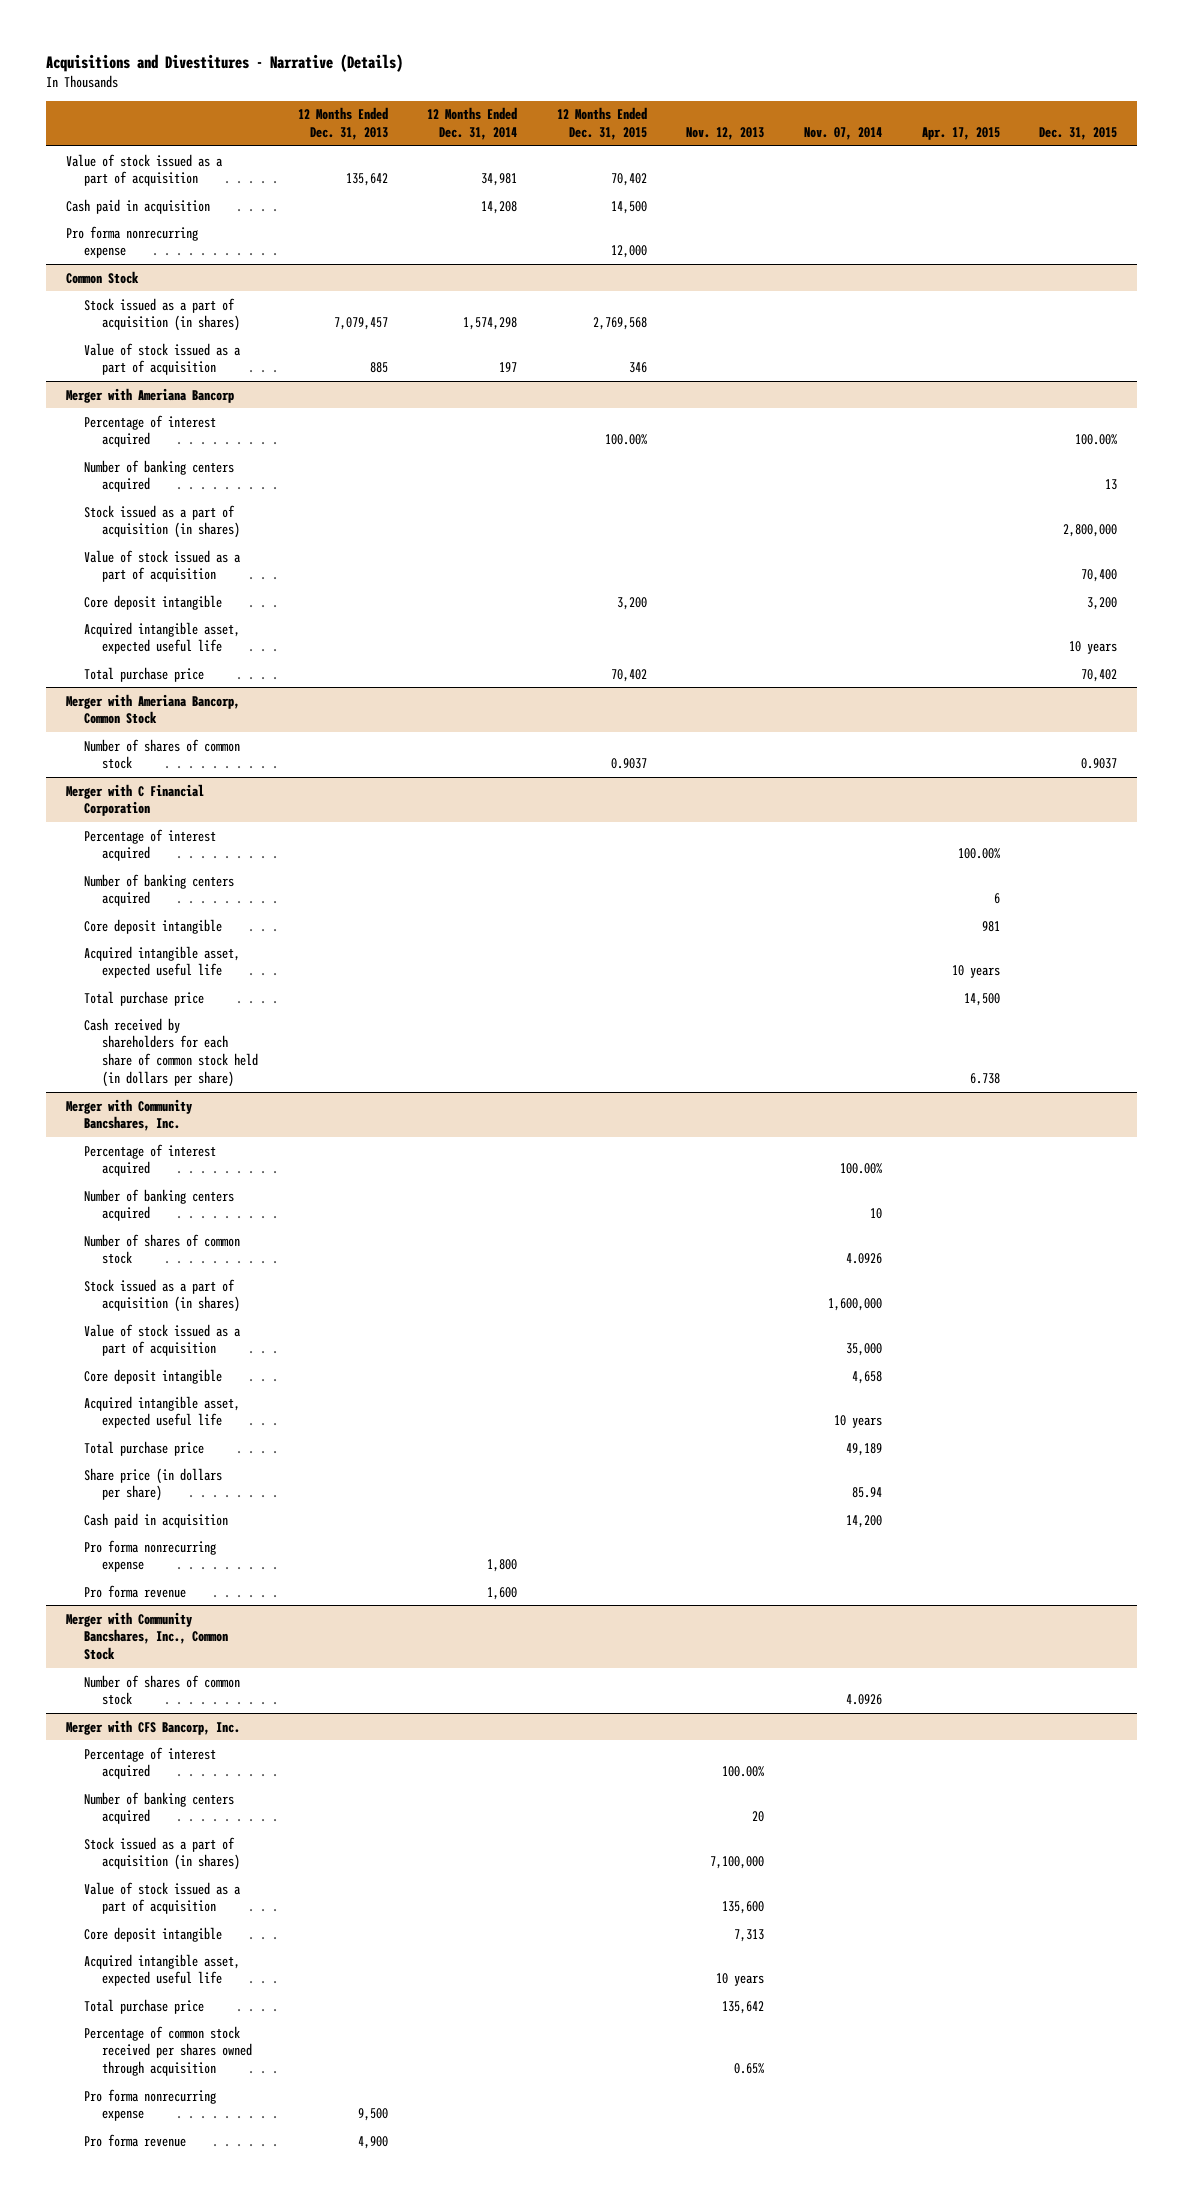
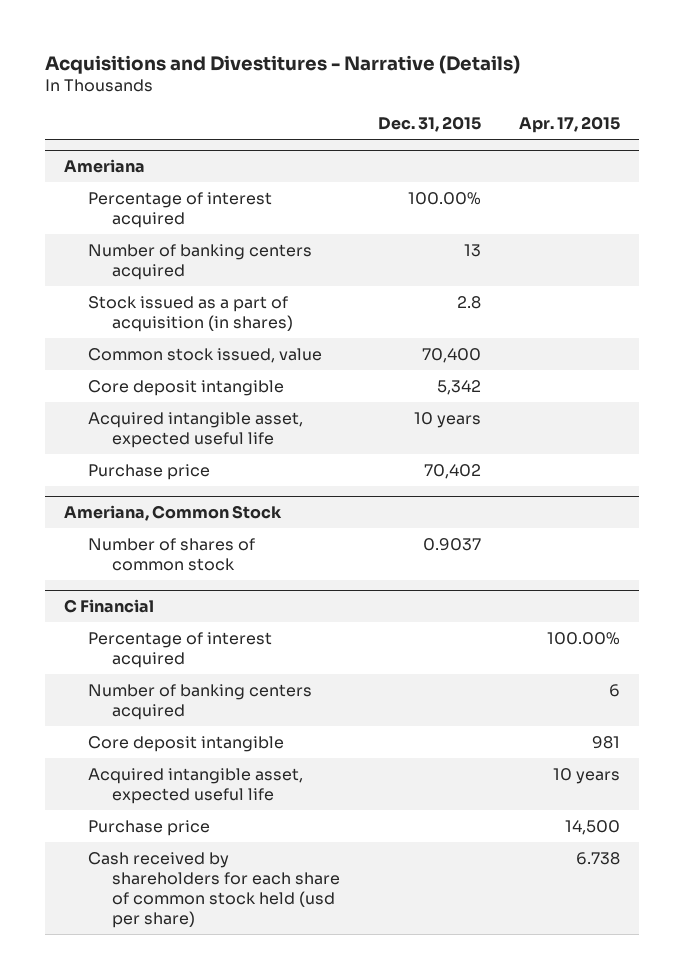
[297,107,388,141] 12 Months Ended Dec. 31, 2013 -> none
[427,107,518,141] 12 Months Ended Dec. 31, 2014 -> none
[556,107,647,141] 12 Months Ended Dec. 31, 2015 -> none
[686,127,765,141] Nov. 12, 2013 -> none
[804,127,883,141] Nov. 07, 2014 -> none
[65,153,223,187] Value of stock issued as a part of acquisition -> none
[65,198,210,214] Cash paid in acquisition -> none
[65,225,198,259] Pro forma nonrecurring expense -> none
[65,270,139,284] Common Stock -> none
[83,297,241,332] Stock issued as a part of acquisition (in shares) -> none
[83,342,241,376] Value of stock issued as a part of acquisition -> none
[65,387,234,403] Merger with Ameriana Bancorp -> [63,158,145,173] Ameriana
[1063,524,1118,538] 2,800,000 -> [456,295,481,309] 2.8
[83,549,241,583] Value of stock issued as a part of acquisition -> [87,347,322,363] Common stock issued, value
[1087,596,1118,610] 3,200 -> [436,379,481,395] 5,342
[83,666,204,682] Total purchase price -> [87,463,210,480] Purchase price
[65,693,240,725] Merger with Ameriana Bancorp, Common Stock -> [63,504,282,521] Ameriana, Common Stock
[65,783,204,817] Merger with C Financial Corporation -> [63,598,154,613] C Financial
[65,1098,192,1132] Merger with Community Bancshares, Inc. -> none
[83,1143,216,1177] Percentage of interest acquired -> none
[83,1188,234,1222] Number of banking centers acquired -> none
[83,1233,240,1265] Number of shares of common stock -> none
[83,1278,241,1313] Stock issued as a part of acquisition (in shares) -> none
[83,1323,241,1357] Value of stock issued as a part of acquisition -> none
[83,1368,222,1384] Core deposit intangible -> none
[83,1395,240,1429] Acquired intangible asset, expected useful life -> none
[83,1440,204,1456] Total purchase price -> none
[83,1467,222,1502] Share price (in dollars per share) -> none
[83,1512,228,1528] Cash paid in acquisition -> none
[83,1539,216,1573] Pro forma nonrecurring expense -> none
[83,1584,186,1598] Pro forma revenue -> none
[65,1611,228,1661] Merger with Community Bancshares, Inc., Common Stock -> none
[83,1674,240,1706] Number of shares of common stock -> none
[65,1719,240,1735] Merger with CFS Bancorp, Inc. -> none
[83,1746,216,1780] Percentage of interest acquired -> none
[83,1791,234,1825] Number of banking centers acquired -> none
[83,1836,241,1871] Stock issued as a part of acquisition (in shares) -> none
[83,1881,241,1915] Value of stock issued as a part of acquisition -> none
[83,1926,222,1942] Core deposit intangible -> none
[83,1953,240,1987] Acquired intangible asset, expected useful life -> none
[83,1998,204,2014] Total purchase price -> none
[83,2025,253,2077] Percentage of common stock received per shares owned through acquisition -> none
[83,2088,216,2122] Pro forma nonrecurring expense -> none
[83,2133,186,2147] Pro forma revenue -> none
[83,990,204,1006] Total purchase price -> [87,819,210,836] Purchase price
[83,1017,259,1088] Cash received by shareholders for each share of common stock held (in dollars per share) -> [87,851,341,929] Cash received by shareholders for each share of common stock held (usd per share)

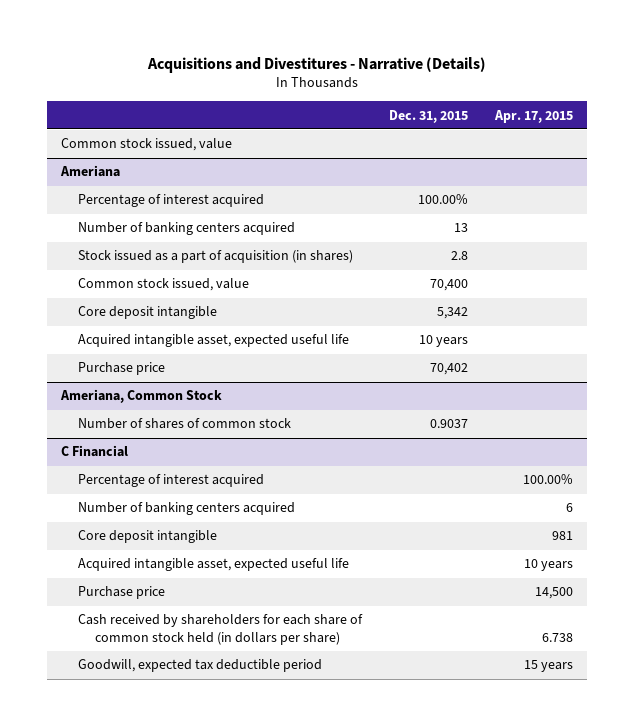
none -> [60,138,232,152] Common stock issued, value
[87,851,341,929] Cash received by shareholders for each share of common stock held (usd per share) -> [77,614,363,645] Cash received by shareholders for each share of common stock held (in dollars per share)
none -> [77,659,322,673] Goodwill, expected tax deductible period

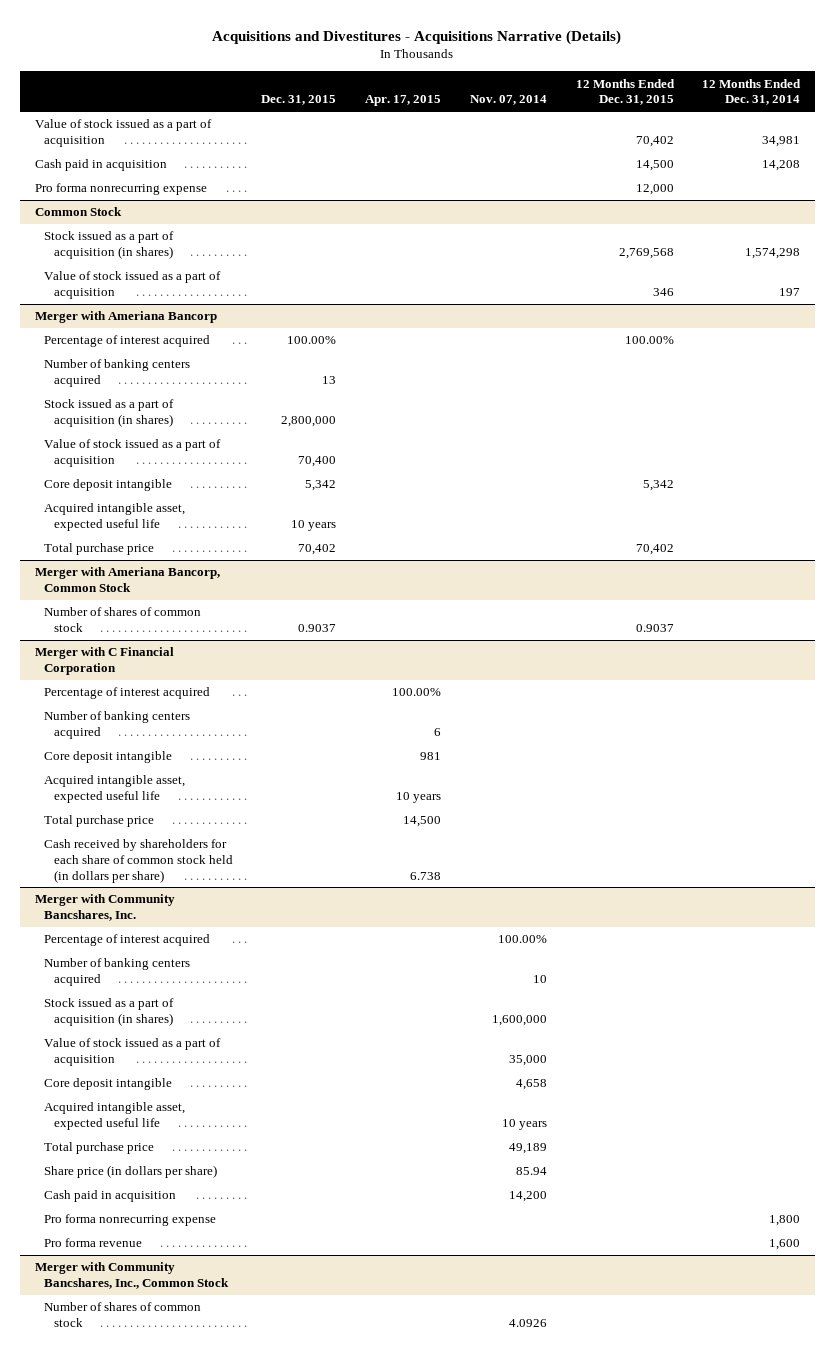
[147,56,487,73] Acquisitions and Divestitures - Narrative (Details) -> [212,29,622,45] Acquisitions and Divestitures - Acquisitions Narrative (Details)
none -> [469,95,547,106] Nov. 07, 2014
none -> [575,78,675,106] 12 Months Ended Dec. 31, 2015
none -> [702,78,802,106] 12 Months Ended Dec. 31, 2014
[60,138,232,152] Common stock issued, value -> [34,119,212,147] Value of stock issued as a part of acquisition
none -> [34,159,167,172] Cash paid in acquisition
none -> [34,183,207,196] Pro forma nonrecurring expense
none -> [34,207,122,217] Common Stock
none -> [44,231,175,259] Stock issued as a part of acquisition (in shares)
none -> [44,271,222,299] Value of stock issued as a part of acquisition
[59,165,120,178] Ameriana -> [34,311,217,324] Merger with Ameriana Bancorp
[450,251,468,261] 2.8 -> [281,415,337,427] 2,800,000
[77,278,249,292] Common stock issued, value -> [44,439,222,467] Value of stock issued as a part of acquisition
[77,362,165,376] Purchase price -> [44,543,155,556] Total purchase price
[59,389,222,404] Ameriana, Common Stock -> [34,567,220,592] Merger with Ameriana Bancorp, Common Stock
[60,445,128,458] C Financial -> [34,647,174,675] Merger with C Financial Corporation
[77,586,165,600] Purchase price -> [44,815,155,828] Total purchase price
[77,659,322,673] Goodwill, expected tax deductible period -> none
none -> [34,894,175,921] Merger with Community Bancshares, Inc.
none -> [44,934,211,947] Percentage of interest acquired
none -> [44,958,191,986] Number of banking centers acquired
none -> [44,998,175,1026] Stock issued as a part of acquisition (in shares)
none -> [44,1038,222,1066] Value of stock issued as a part of acquisition
none -> [44,1078,173,1091] Core deposit intangible
none -> [44,1102,186,1130] Acquired intangible asset, expected useful life
none -> [44,1142,155,1155] Total purchase price
none -> [44,1165,218,1179] Share price (in dollars per share)
none -> [44,1190,177,1203] Cash paid in acquisition
none -> [44,1214,217,1227] Pro forma nonrecurring expense
none -> [44,1238,143,1248] Pro forma revenue
none -> [34,1262,230,1289] Merger with Community Bancshares, Inc., Common Stock
none -> [44,1302,202,1327] Number of shares of common stock

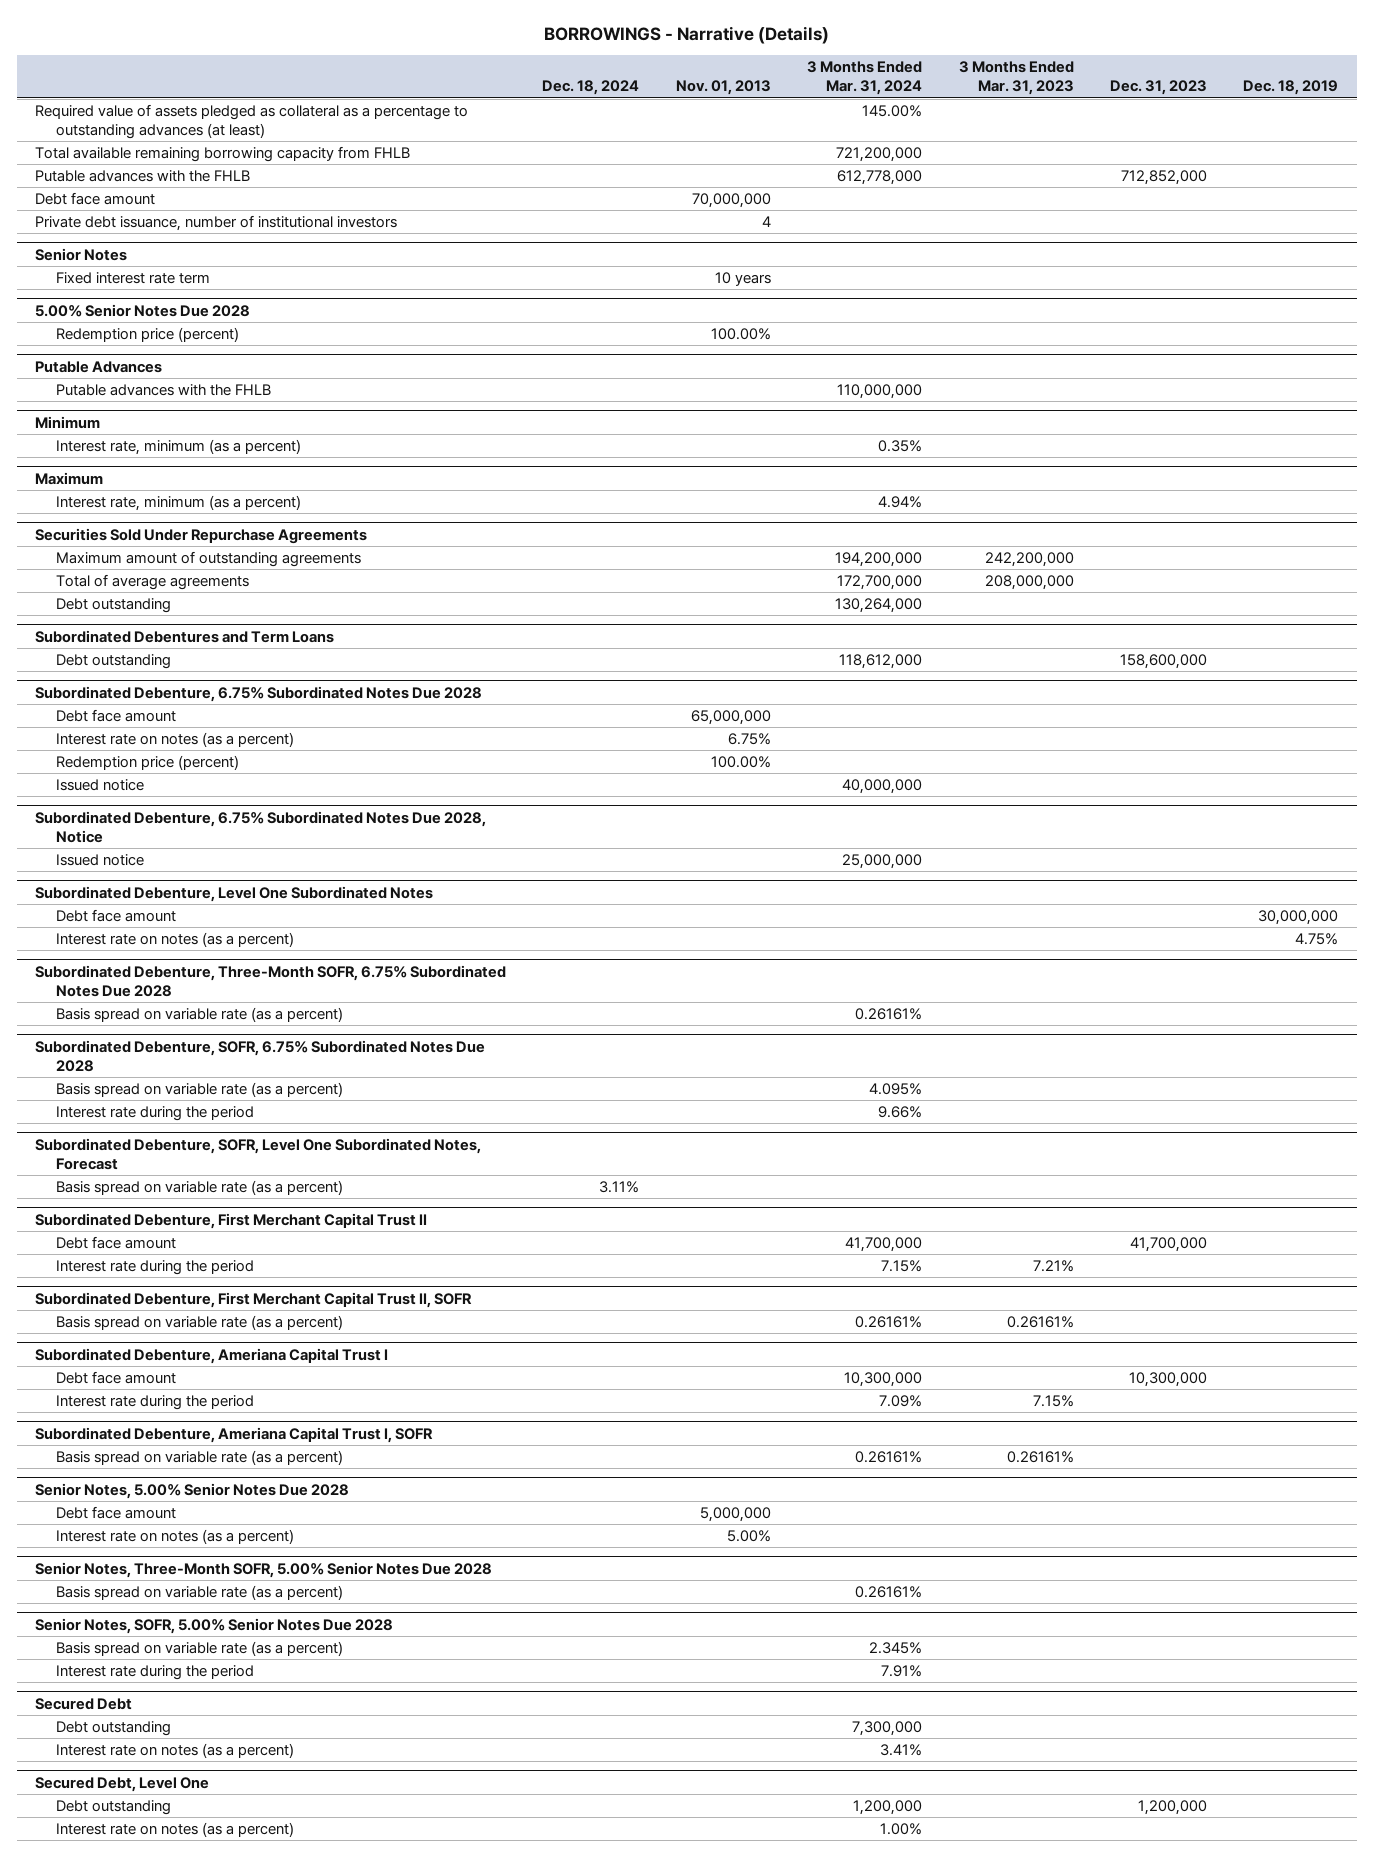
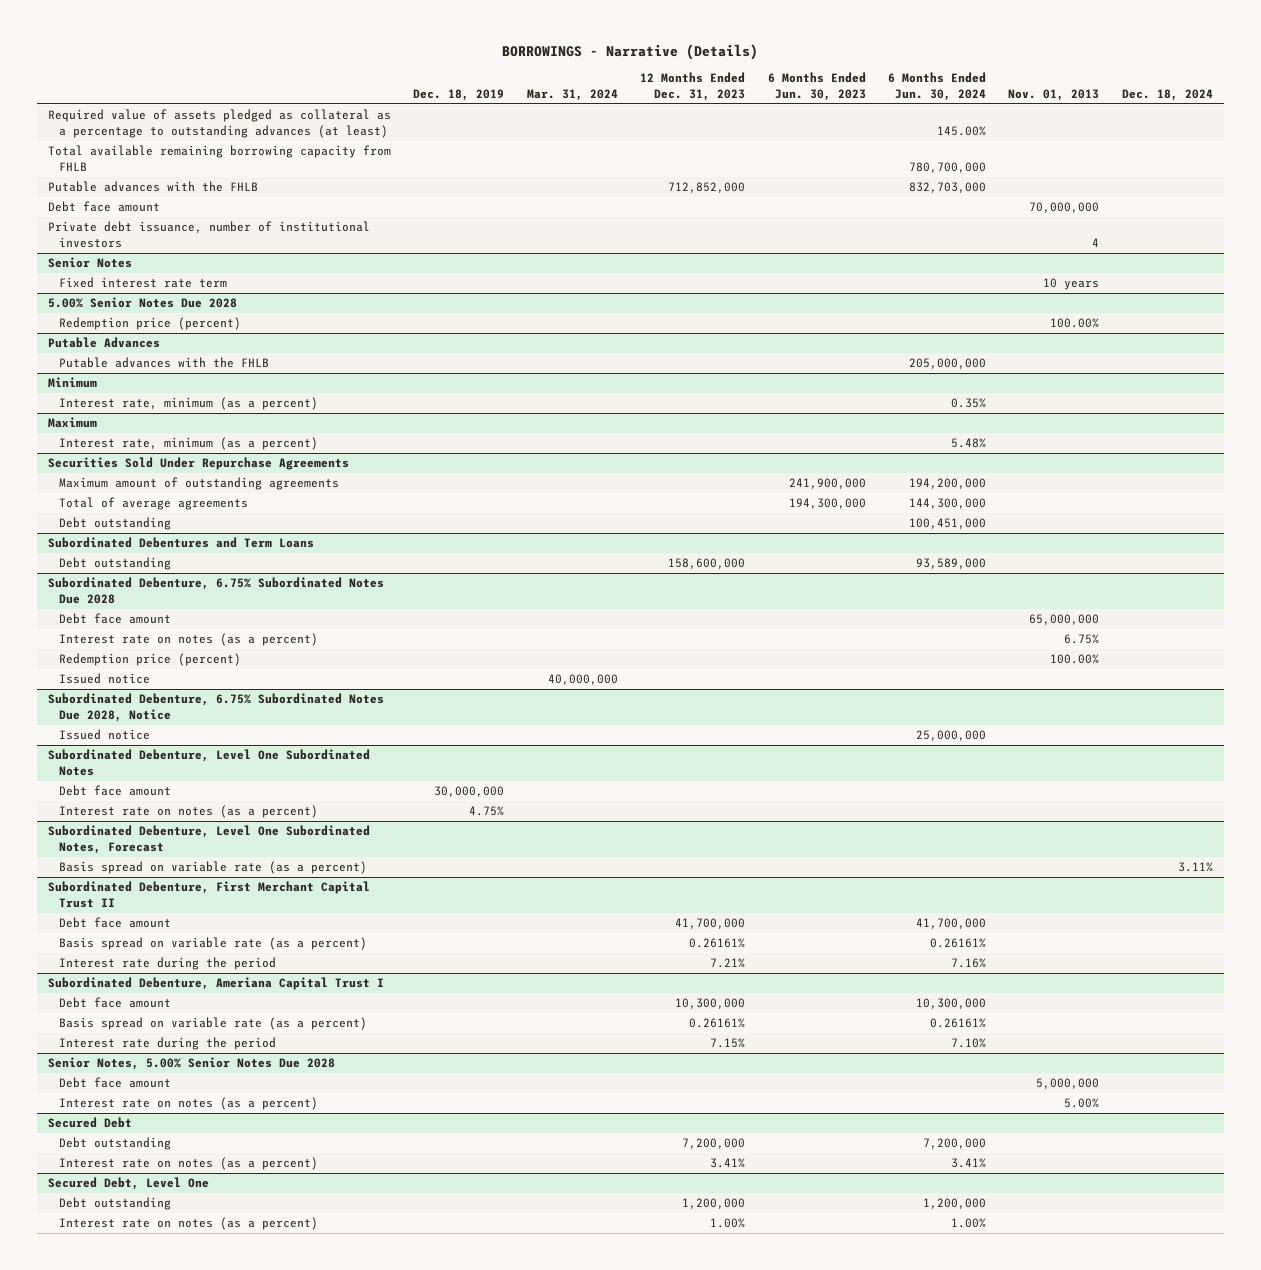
[807,61,923,96] 3 Months Ended Mar. 31, 2024 -> none
[958,61,1074,96] 3 Months Ended Mar. 31, 2023 -> none
[1109,80,1207,96] Dec. 31, 2023 -> none
none -> [526,89,618,102] Mar. 31, 2024
none -> [640,72,746,102] 12 Months Ended Dec. 31, 2023
none -> [767,72,866,102] 6 Months Ended Jun. 30, 2023
none -> [887,72,986,102] 6 Months Ended Jun. 30, 2024
[34,964,506,997] Subordinated Debenture, Three-Month SOFR, 6.75% Subordinated Notes Due 2028 -> none
[56,1007,344,1023] Basis spread on variable rate (as a percent) -> none
[34,1039,485,1072] Subordinated Debenture, SOFR, 6.75% Subordinated Notes Due 2028 -> none
[56,1082,344,1098] Basis spread on variable rate (as a percent) -> none
[56,1106,255,1122] Interest rate during the period -> none
[34,1137,481,1170] Subordinated Debenture, SOFR, Level One Subordinated Notes, Forecast -> [48,825,371,854] Subordinated Debenture, Level One Subordinated Notes, Forecast
none -> [59,937,368,951] Basis spread on variable rate (as a percent)
[34,1291,472,1308] Subordinated Debenture, First Merchant Capital Trust II, SOFR -> none
[56,1315,344,1331] Basis spread on variable rate (as a percent) -> none
none -> [59,1017,368,1031] Basis spread on variable rate (as a percent)
[34,1426,433,1443] Subordinated Debenture, Ameriana Capital Trust I, SOFR -> none
[56,1450,344,1466] Basis spread on variable rate (as a percent) -> none
[34,1561,492,1578] Senior Notes, Three-Month SOFR, 5.00% Senior Notes Due 2028 -> none
[56,1585,344,1601] Basis spread on variable rate (as a percent) -> none
[34,1617,393,1634] Senior Notes, SOFR, 5.00% Senior Notes Due 2028 -> none
[56,1641,344,1657] Basis spread on variable rate (as a percent) -> none
[56,1665,255,1681] Interest rate during the period -> none

